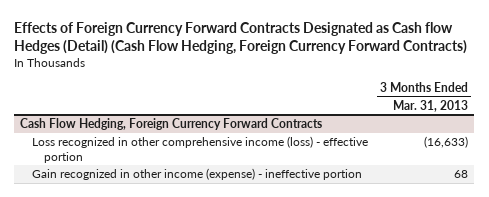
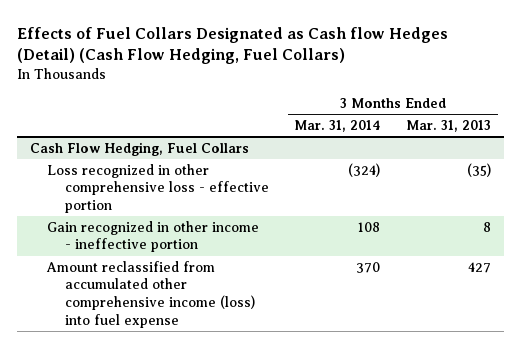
[14,21,468,55] Effects of Foreign Currency Forward Contracts Designated as Cash flow Hedges (Detail) (Cash Flow Hedging, Foreign Currency Forward Contracts) -> [17,26,449,65] Effects of Fuel Collars Designated as Cash flow Hedges (Detail) (Cash Flow Hedging, Fuel Collars)
none -> [294,119,381,132] Mar. 31, 2014
[20,118,323,131] Cash Flow Hedging, Foreign Currency Forward Contracts -> none
none -> [29,141,249,156] Cash Flow Hedging, Fuel Collars
[32,136,369,163] Loss recognized in other comprehensive income (loss) - effective portion -> [47,163,269,214] Loss recognized in other comprehensive loss - effective portion
[424,136,469,149] (16,633) -> [467,162,492,177] (35)
[32,168,363,181] Gain recognized in other income (expense) - ineffective portion -> [47,220,260,253] Gain recognized in other income - ineffective portion
[454,170,469,179] 68 -> [483,221,492,232] 8
none -> [46,260,255,329] Amount reclassified from accumulated other comprehensive income (loss) into fuel expense

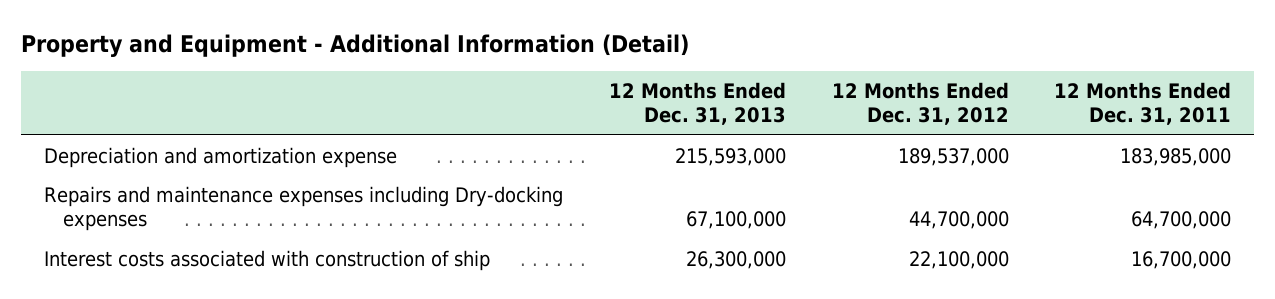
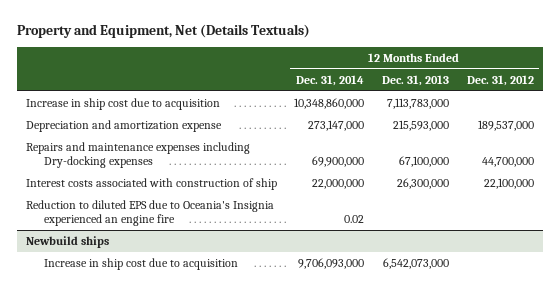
[21,33,690,57] Property and Equipment - Additional Information (Detail) -> [16,23,310,38] Property and Equipment, Net (Details Textuals)
[1054,81,1232,126] 12 Months Ended Dec. 31, 2011 -> none
none -> [296,74,365,86] Dec. 31, 2014
none -> [25,97,220,110] Increase in ship cost due to acquisition
none -> [25,199,274,226] Reduction to diluted EPS due to Oceania's Insignia experienced an engine fire
none -> [25,235,109,248] Newbuild ships
none -> [44,257,239,270] Increase in ship cost due to acquisition

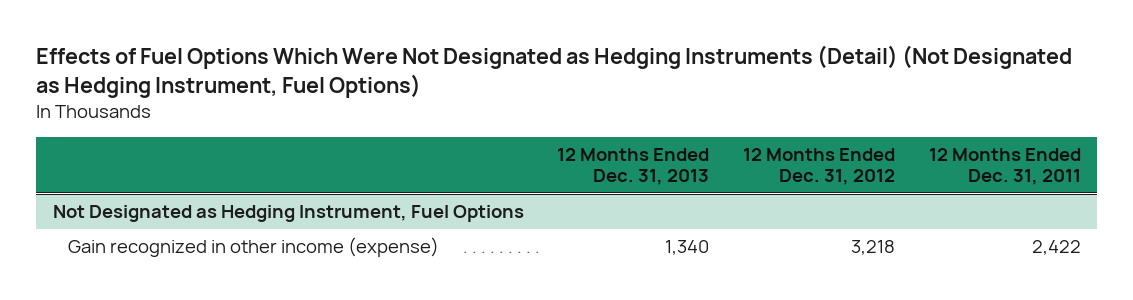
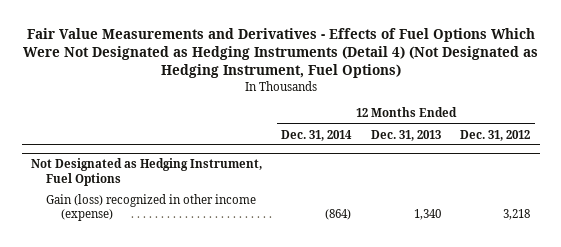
[35,45,1072,99] Effects of Fuel Options Which Were Not Designated as Hedging Instruments (Detail) (Not Designated as Hedging Instrument, Fuel Options) -> [22,28,538,79] Fair Value Measurements and Derivatives - Effects of Fuel Options Which Were Not Designated as Hedging Instruments (Detail 4) (Not Designated as Hedging Instrument, Fuel Options)
[928,147,1081,186] 12 Months Ended Dec. 31, 2011 -> none
none -> [281,129,353,141] Dec. 31, 2014
[67,237,439,258] Gain recognized in other income (expense) -> [46,193,257,222] Gain (loss) recognized in other income (expense)

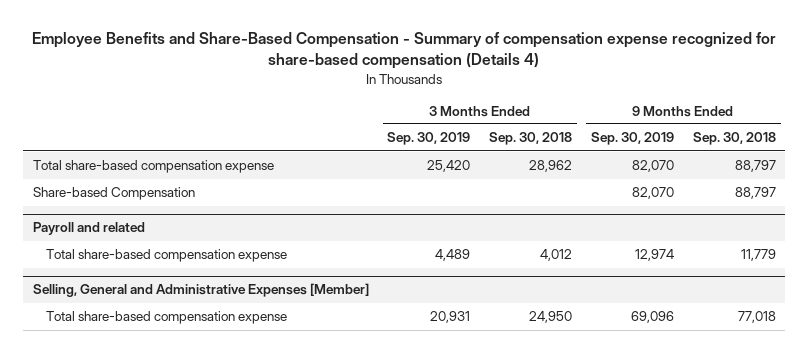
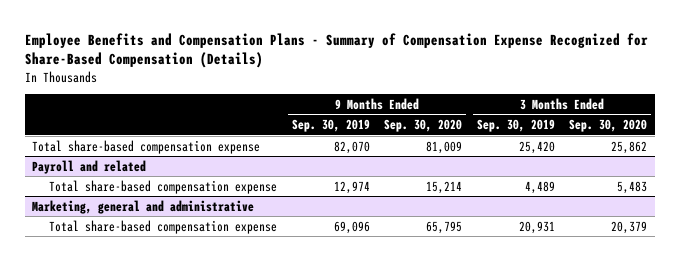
[32,32,777,70] Employee Benefits and Share-Based Compensation - Summary of compensation expense recognized for share-based compensation (Details 4) -> [24,32,648,69] Employee Benefits and Compensation Plans - Summary of Compensation Expense Recognized for Share-Based Compensation (Details)
[489,132,573,146] Sep. 30, 2018 -> none
[692,132,776,146] Sep. 30, 2018 -> none
none -> [384,119,463,133] Sep. 30, 2020
none -> [569,119,648,133] Sep. 30, 2020
[32,187,195,201] Share-based Compensation -> none
[32,283,369,298] Selling, General and Administrative Expenses [Member] -> [31,199,254,214] Marketing, general and administrative

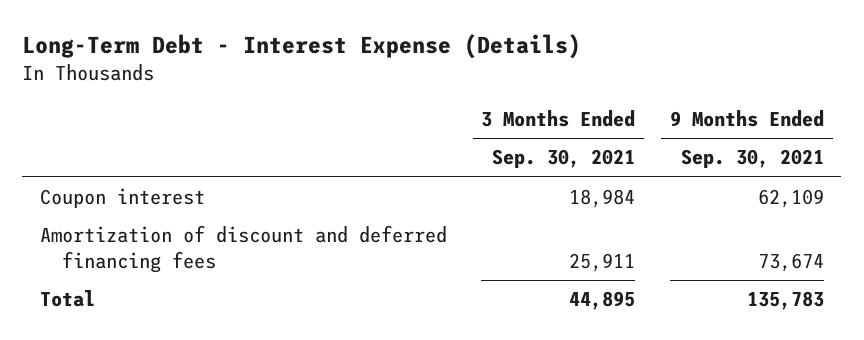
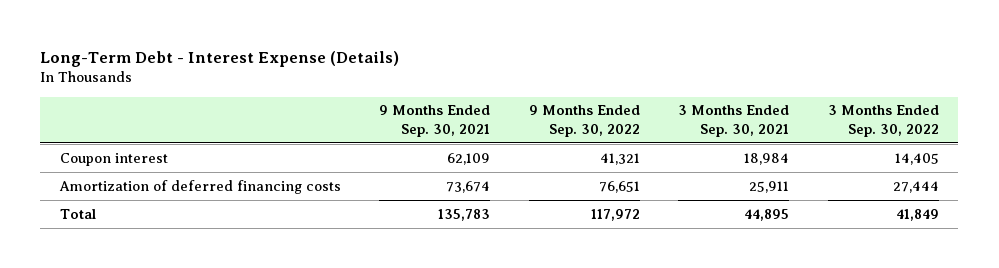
none -> [528,105,640,138] 9 Months Ended Sep. 30, 2022
none -> [827,105,939,138] 3 Months Ended Sep. 30, 2022
[39,225,447,273] Amortization of discount and deferred financing fees -> [58,179,341,194] Amortization of deferred financing costs

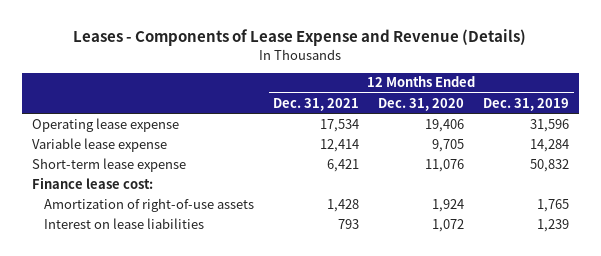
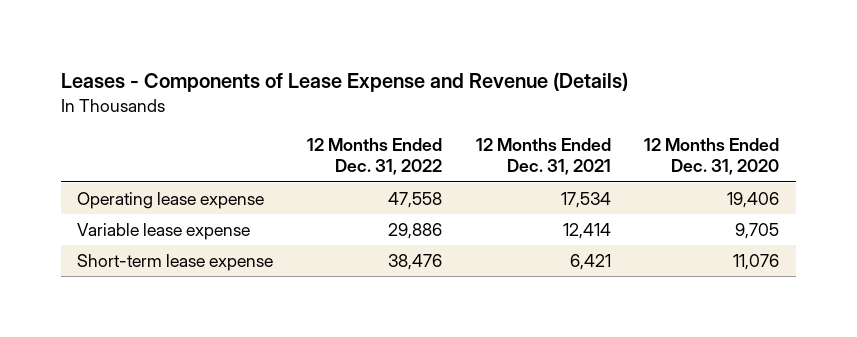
[483,97,570,111] Dec. 31, 2019 -> none
none -> [307,138,443,176] 12 Months Ended Dec. 31, 2022
[31,176,153,189] Finance lease cost: -> none
[44,197,255,212] Amortization of right-of-use assets -> none
[44,217,205,229] Interest on lease liabilities -> none

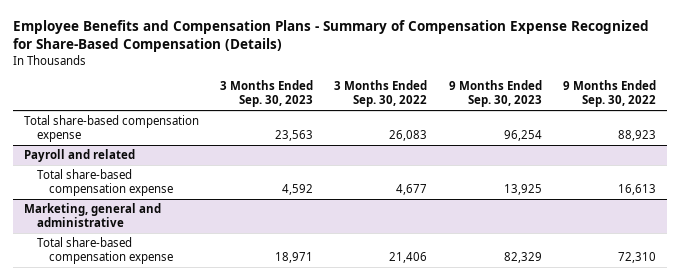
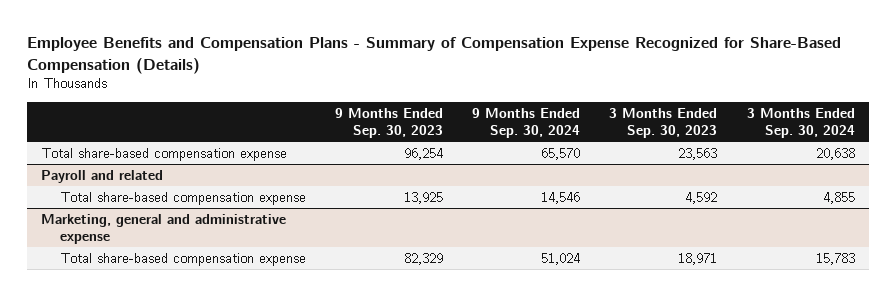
[334,80,428,108] 3 Months Ended Sep. 30, 2022 -> none
[563,80,657,108] 9 Months Ended Sep. 30, 2022 -> none
none -> [472,107,581,139] 9 Months Ended Sep. 30, 2024
none -> [746,107,855,139] 3 Months Ended Sep. 30, 2024
[23,203,161,228] Marketing, general and administrative -> [41,213,287,244] Marketing, general and administrative expense

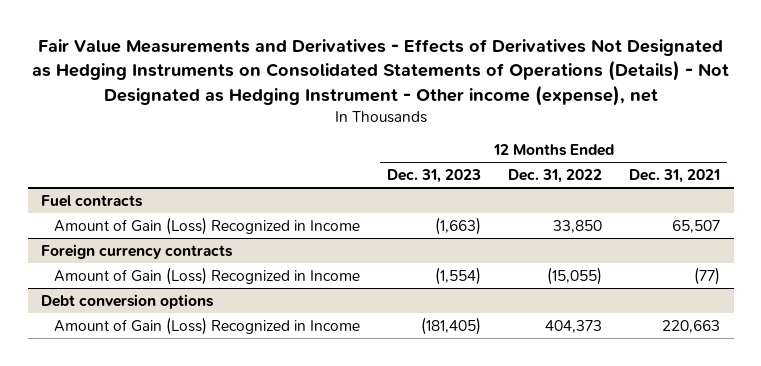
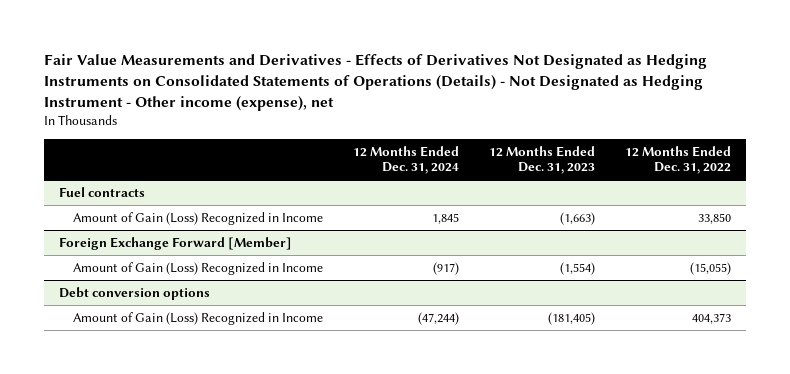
[629,168,721,183] Dec. 31, 2021 -> none
none -> [353,145,460,175] 12 Months Ended Dec. 31, 2024
[41,243,234,259] Foreign currency contracts -> [58,236,292,250] Foreign Exchange Forward [Member]

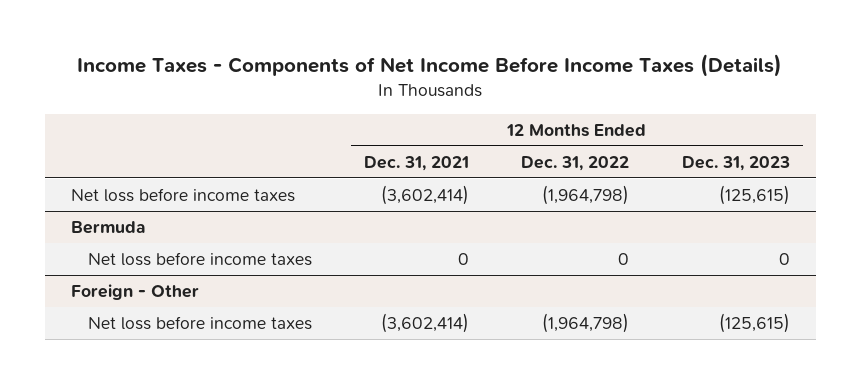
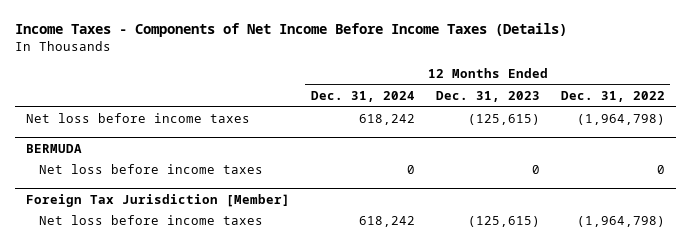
[363,155,469,171] Dec. 31, 2021 -> none
none -> [310,91,415,103] Dec. 31, 2024
[71,221,146,235] Bermuda -> [25,143,82,153] BERMUDA
[71,284,200,301] Foreign - Other -> [25,193,290,207] Foreign Tax Jurisdiction [Member]

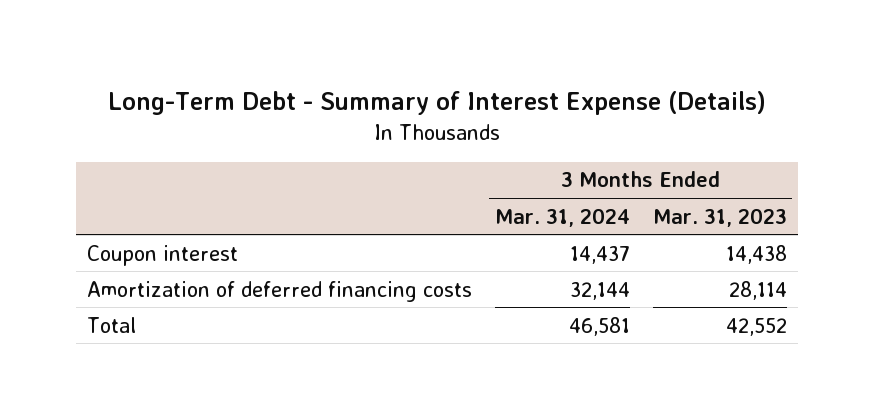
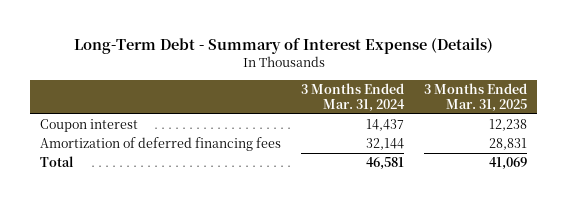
[652,207,787,227] Mar. 31, 2023 -> none
none -> [424,83,528,113] 3 Months Ended Mar. 31, 2025
[87,280,473,302] Amortization of deferred financing costs -> [40,137,282,152] Amortization of deferred financing fees

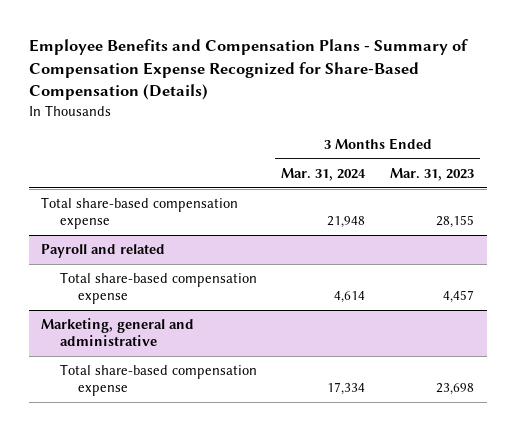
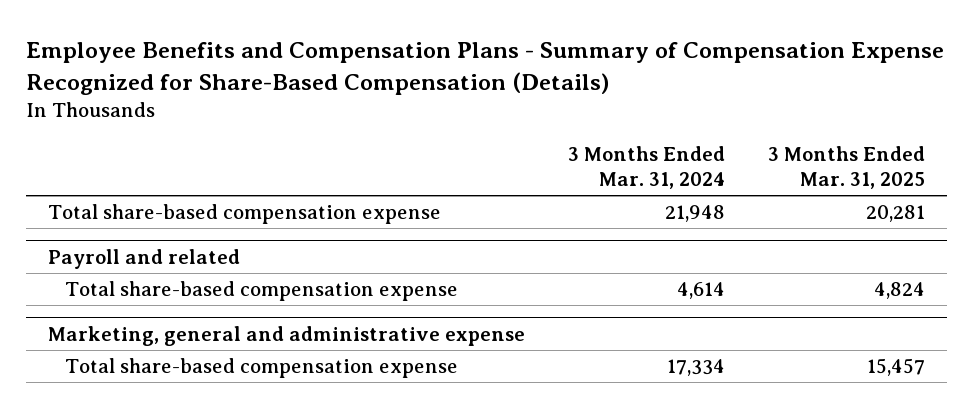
[390,167,475,181] Mar. 31, 2023 -> none
none -> [768,145,926,190] 3 Months Ended Mar. 31, 2025
[41,317,195,347] Marketing, general and administrative -> [47,325,525,346] Marketing, general and administrative expense

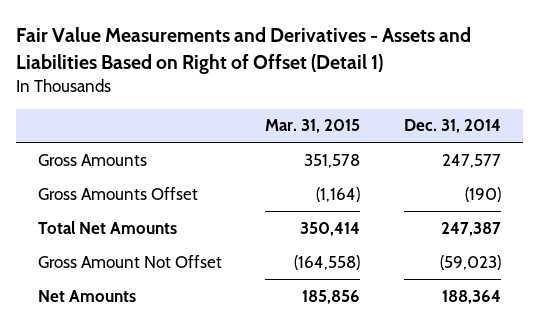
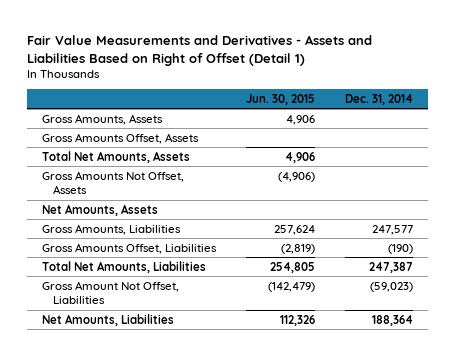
[265,119,361,134] Mar. 31, 2015 -> none
none -> [246,93,316,105] Jun. 30, 2015
none -> [42,113,164,125] Gross Amounts, Assets
none -> [42,132,200,144] Gross Amounts Offset, Assets
none -> [42,150,191,163] Total Net Amounts, Assets
none -> [42,170,185,195] Gross Amounts Not Offset, Assets
none -> [42,203,159,216] Net Amounts, Assets
[37,153,147,166] Gross Amounts -> [42,223,182,235] Gross Amounts, Liabilities
[37,186,198,200] Gross Amounts Offset -> [42,242,218,254] Gross Amounts Offset, Liabilities
[37,220,177,234] Total Net Amounts -> [42,260,207,273] Total Net Amounts, Liabilities
[37,254,222,268] Gross Amount Not Offset -> [42,280,180,305] Gross Amount Not Offset, Liabilities
[37,289,136,302] Net Amounts -> [42,313,175,326] Net Amounts, Liabilities

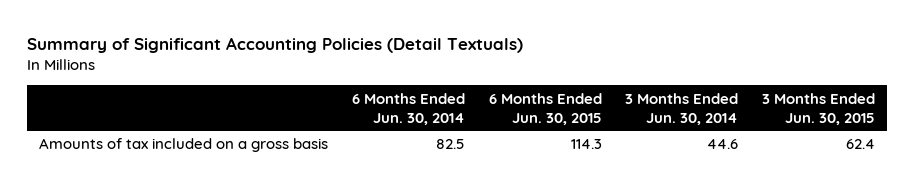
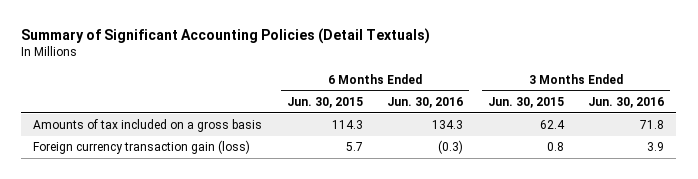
[351,92,465,125] 6 Months Ended Jun. 30, 2014 -> none
[625,92,739,125] 3 Months Ended Jun. 30, 2014 -> none
none -> [387,96,464,108] Jun. 30, 2016
none -> [588,96,665,108] Jun. 30, 2016
none -> [33,140,251,155] Foreign currency transaction gain (loss)

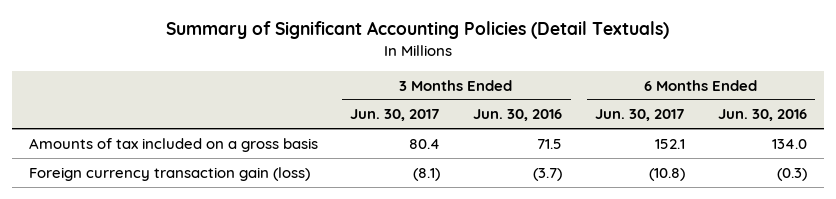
[286,96,363,108] Jun. 30, 2015 -> none
[487,96,564,108] Jun. 30, 2015 -> none
none -> [350,109,441,122] Jun. 30, 2017
none -> [595,109,686,122] Jun. 30, 2017
[432,120,464,130] 134.3 -> [772,138,808,149] 134.0
[640,120,665,130] 71.8 -> [537,138,563,149] 71.5
[647,142,665,152] 3.9 -> [533,167,563,181] (3.7)

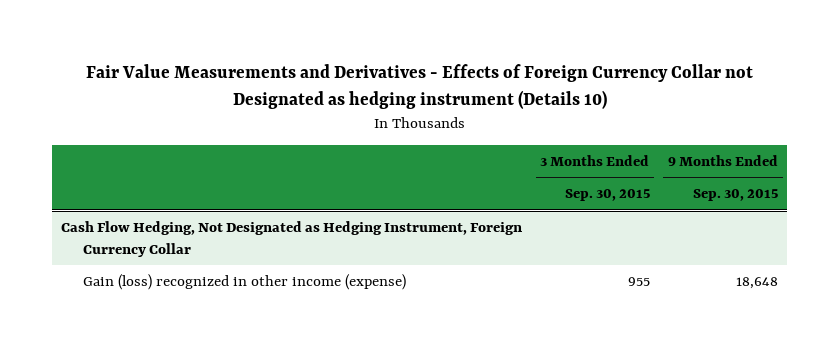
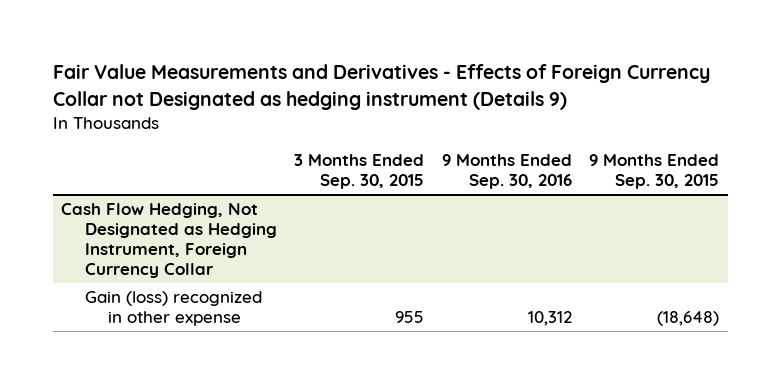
[85,64,753,109] Fair Value Measurements and Derivatives - Effects of Foreign Currency Collar not Designated as hedging instrument (Details 10) -> [52,64,710,110] Fair Value Measurements and Derivatives - Effects of Foreign Currency Collar not Designated as hedging instrument (Details 9)
none -> [441,154,572,190] 9 Months Ended Sep. 30, 2016
[83,274,407,291] Gain (loss) recognized in other income (expense) -> [84,291,262,327] Gain (loss) recognized in other expense
[736,277,779,290] 18,648 -> [657,311,720,327] (18,648)

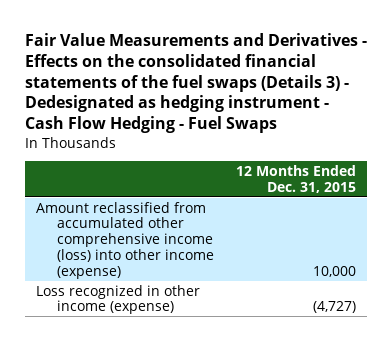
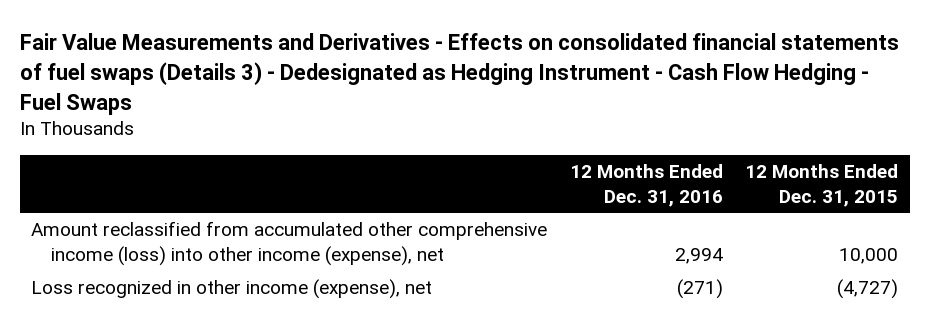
[24,32,367,134] Fair Value Measurements and Derivatives - Effects on the consolidated financial statements of the fuel swaps (Details 3) - Dedesignated as hedging instrument - Cash Flow Hedging - Fuel Swaps -> [19,32,899,115] Fair Value Measurements and Derivatives - Effects on consolidated financial statements of fuel swaps (Details 3) - Dedesignated as Hedging Instrument - Cash Flow Hedging - Fuel Swaps
none -> [569,163,723,207] 12 Months Ended Dec. 31, 2016
[35,201,214,279] Amount reclassified from accumulated other comprehensive income (loss) into other income (expense) -> [31,221,548,267] Amount reclassified from accumulated other comprehensive income (loss) into other income (expense), net
[35,284,200,315] Loss recognized in other income (expense) -> [31,279,433,300] Loss recognized in other income (expense), net

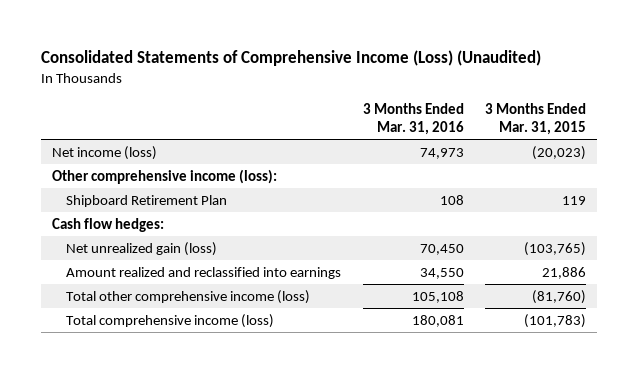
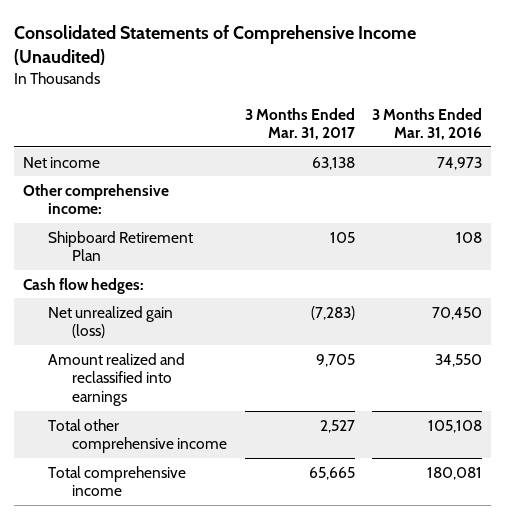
[41,50,542,67] Consolidated Statements of Comprehensive Income (Loss) (Unaudited) -> [14,24,417,66] Consolidated Statements of Comprehensive Income (Unaudited)
[485,102,587,135] 3 Months Ended Mar. 31, 2015 -> none
none -> [244,107,355,141] 3 Months Ended Mar. 31, 2017
[52,145,158,160] Net income (loss) -> [23,156,101,168] Net income
[52,168,278,184] Other comprehensive income (loss): -> [23,183,170,215] Other comprehensive income:
[66,289,311,304] Total other comprehensive income (loss) -> [47,418,228,454] Total other comprehensive income
[66,313,275,328] Total comprehensive income (loss) -> [47,465,186,497] Total comprehensive income

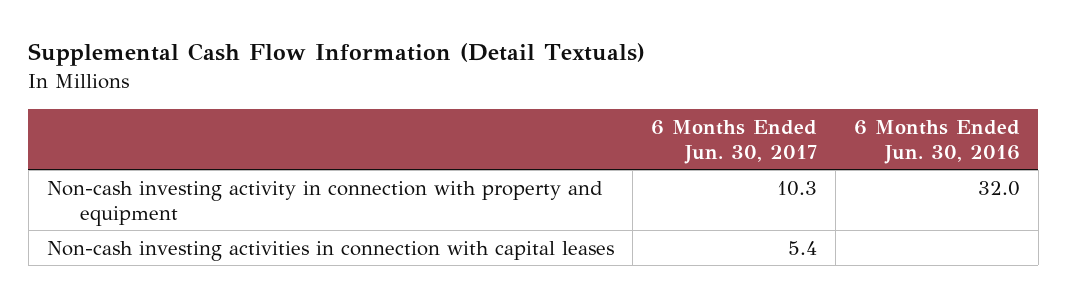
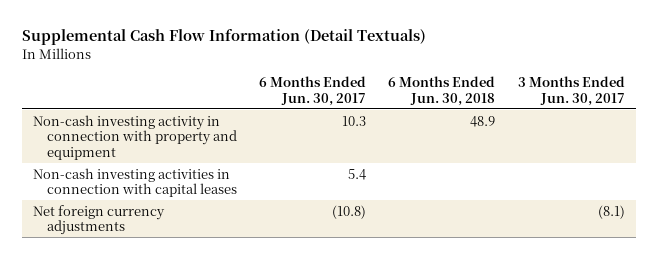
[853,119,1020,165] 6 Months Ended Jun. 30, 2016 -> none
none -> [388,76,496,106] 6 Months Ended Jun. 30, 2018
none -> [517,76,625,106] 3 Months Ended Jun. 30, 2017
none -> [32,204,165,236] Net foreign currency adjustments

